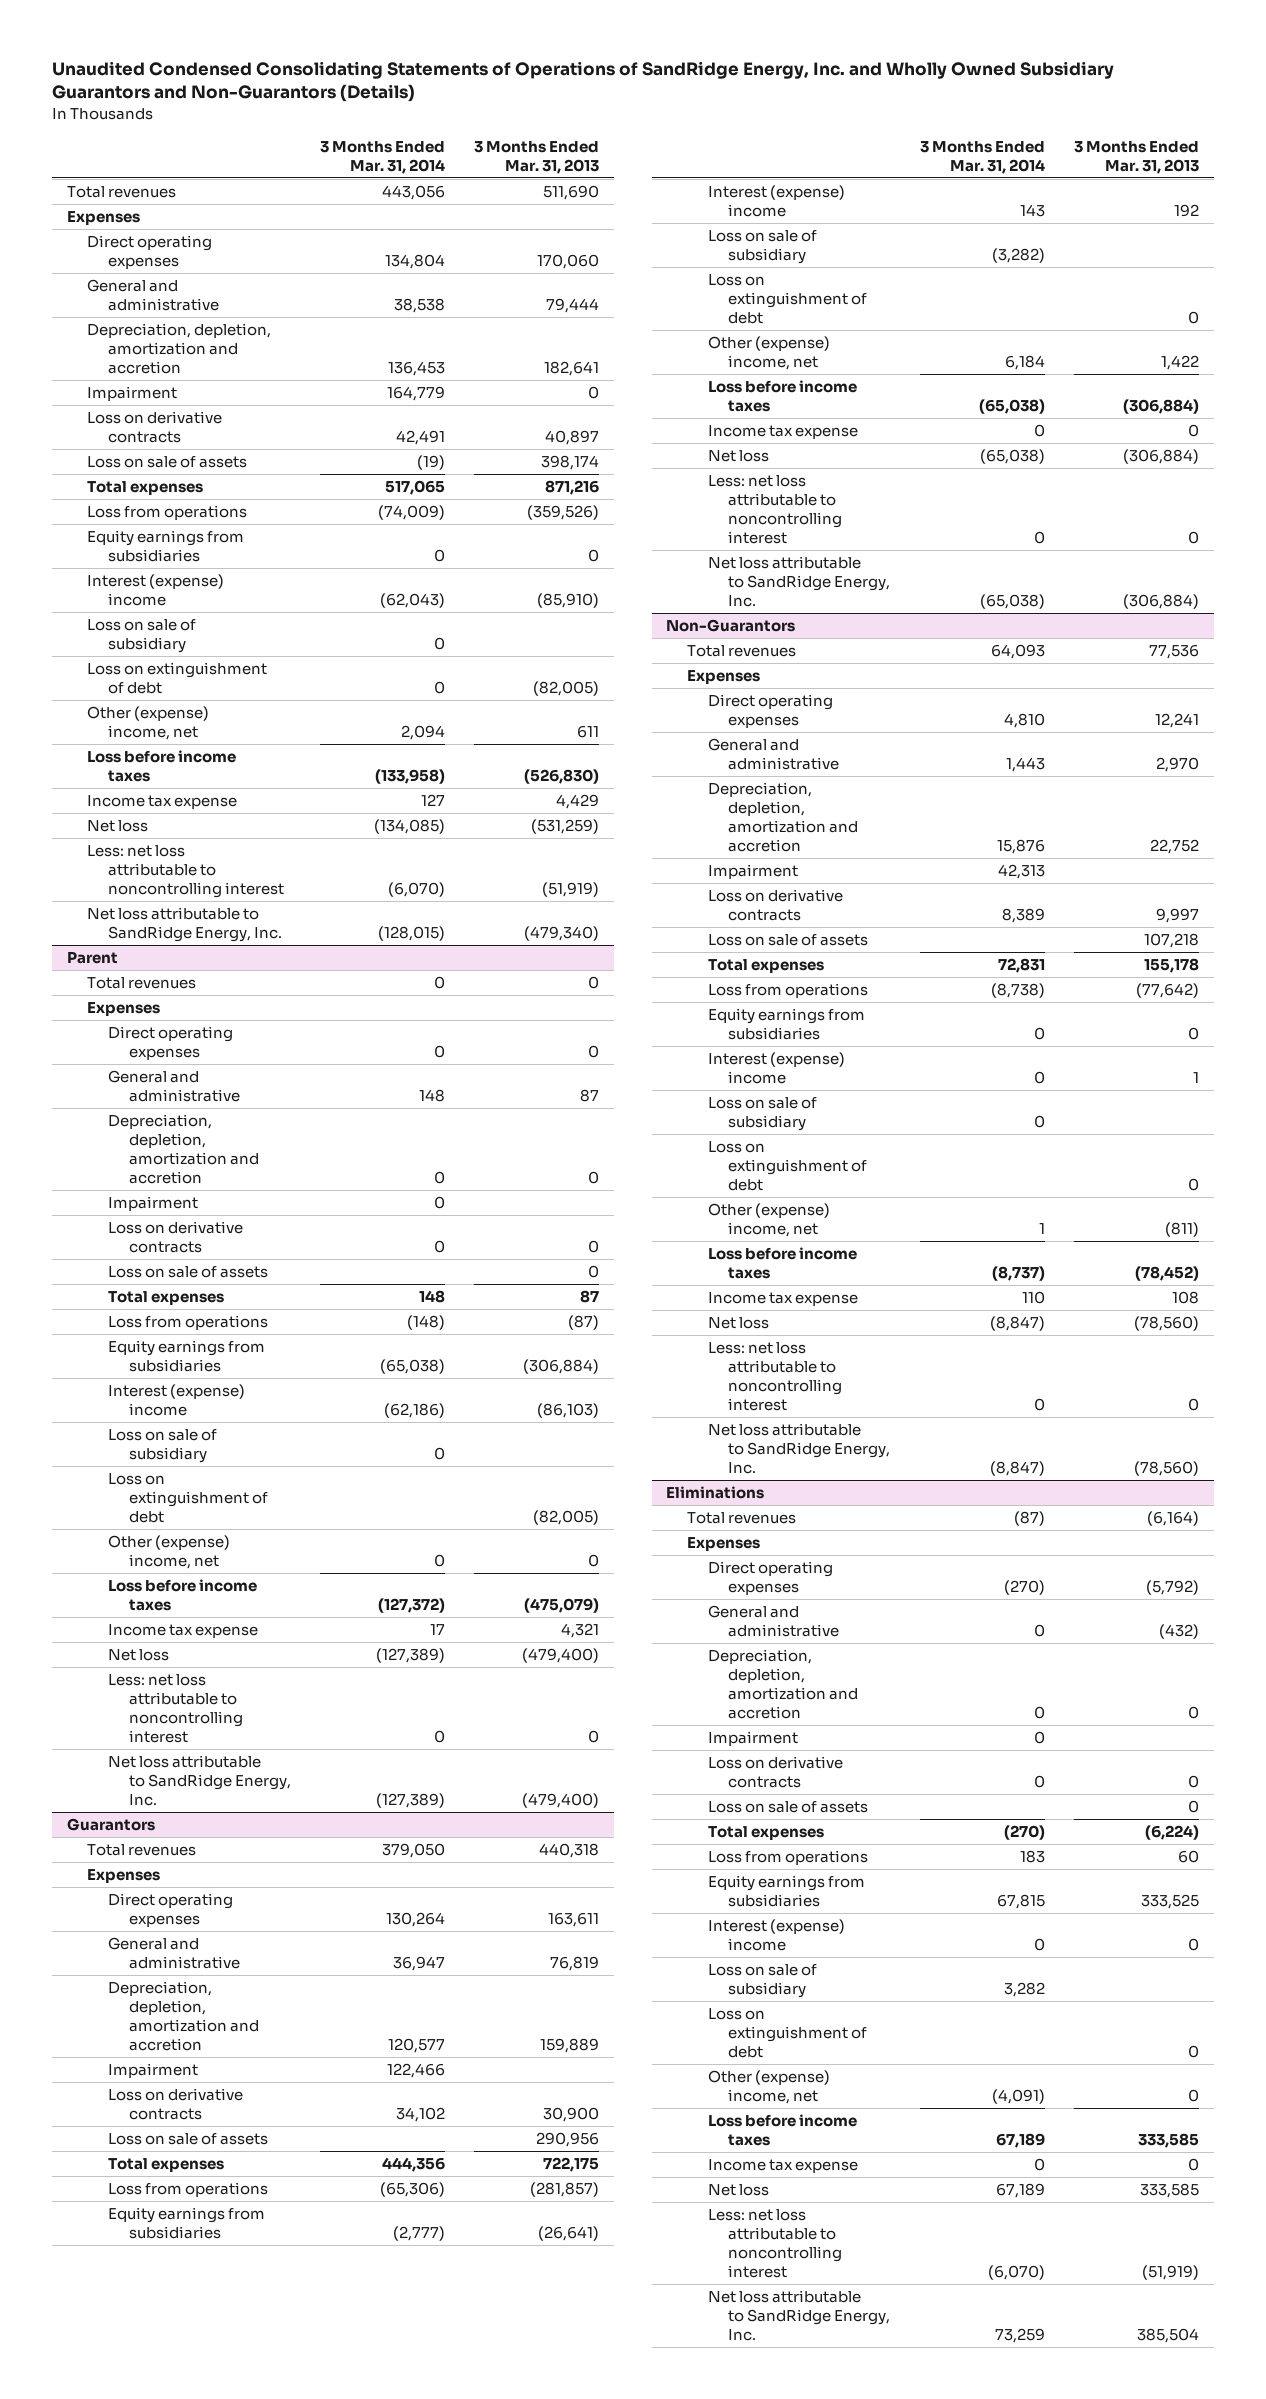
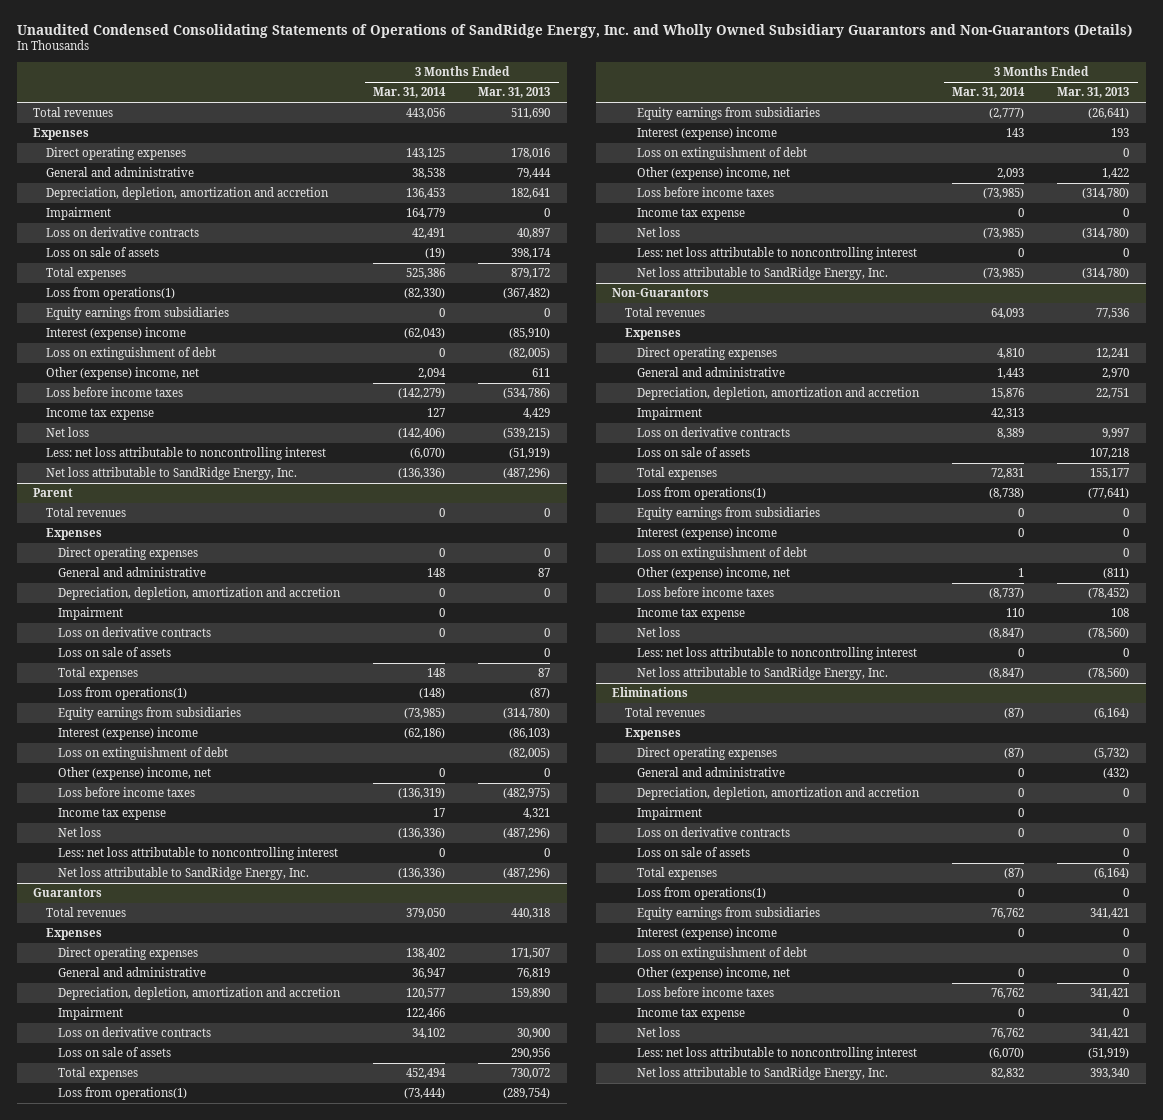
[385,253,446,269] 134,804 -> [406,148,446,160] 143,125
[537,253,600,269] 170,060 -> [511,148,551,160] 178,016
[385,479,446,495] 517,065 -> [406,268,446,280] 525,386
[545,479,600,495] 871,216 -> [511,268,551,280] 879,172
[87,504,248,520] Loss from operations -> [45,287,175,301] Loss from operations(1)
[378,504,446,520] (74,009) -> [404,288,446,300] (82,330)
[527,504,600,520] (359,526) -> [503,288,551,300] (367,482)
[87,618,197,653] Loss on sale of subsidiary -> none
[375,768,446,784] (133,958) -> [398,388,446,400] (142,279)
[524,768,600,784] (526,830) -> [503,388,551,400] (534,786)
[374,818,446,834] (134,085) -> [398,428,446,440] (142,406)
[531,818,600,834] (531,259) -> [503,428,551,440] (539,215)
[378,925,446,941] (128,015) -> [398,468,446,480] (136,336)
[524,925,600,941] (479,340) -> [503,468,551,480] (487,296)
[107,1314,268,1330] Loss from operations -> [57,687,187,701] Loss from operations(1)
[380,1358,446,1374] (65,038) -> [404,708,446,720] (73,985)
[523,1358,600,1374] (306,884) -> [503,708,551,720] (314,780)
[107,1428,217,1463] Loss on sale of subsidiary -> none
[378,1597,446,1613] (127,372) -> [398,788,446,800] (136,319)
[524,1597,600,1613] (475,079) -> [503,788,551,800] (482,975)
[376,1647,446,1663] (127,389) -> [398,828,446,840] (136,336)
[522,1647,600,1663] (479,400) -> [503,828,551,840] (487,296)
[376,1793,446,1809] (127,389) -> [398,868,446,880] (136,336)
[522,1793,600,1809] (479,400) -> [503,868,551,880] (487,296)
[386,1911,446,1927] 130,264 -> [406,948,446,960] 138,402
[548,1911,600,1927] 163,611 -> [511,948,551,960] 171,507
[540,2038,600,2054] 159,889 -> [511,988,551,1000] 159,890
[382,2156,446,2172] 444,356 -> [406,1068,447,1080] 452,494
[543,2156,600,2172] 722,175 -> [511,1068,551,1080] 730,072
[107,2181,268,2197] Loss from operations -> [57,1087,187,1101] Loss from operations(1)
[380,2181,446,2197] (65,306) -> [404,1088,446,1100] (73,444)
[530,2181,600,2197] (281,857) -> [503,1088,551,1100] (289,754)
[707,229,817,264] Loss on sale of subsidiary -> none
[1174,203,1200,217] 192 -> [1111,128,1130,138] 193
[1004,354,1045,370] 6,184 -> [997,168,1025,180] 2,093
[978,398,1045,414] (65,038) -> [983,188,1025,200] (73,985)
[1123,398,1200,414] (306,884) -> [1082,188,1130,200] (314,780)
[979,448,1045,464] (65,038) -> [983,228,1025,240] (73,985)
[1123,448,1200,464] (306,884) -> [1082,228,1130,240] (314,780)
[979,594,1045,610] (65,038) -> [983,268,1025,280] (73,985)
[1123,594,1200,610] (306,884) -> [1082,268,1130,280] (314,780)
[1150,839,1200,855] 22,752 -> [1096,388,1130,400] 22,751
[1144,957,1200,973] 155,178 -> [1090,468,1130,480] 155,177
[707,982,868,998] Loss from operations -> [637,487,767,501] Loss from operations(1)
[1136,982,1200,998] (77,642) -> [1088,488,1130,500] (77,641)
[707,1096,817,1131] Loss on sale of subsidiary -> none
[1193,1071,1200,1083] 1 -> [1123,528,1130,538] 0
[1003,1579,1045,1595] (270) -> [1004,748,1025,760] (87)
[1146,1579,1200,1595] (5,792) -> [1094,748,1130,760] (5,732)
[1003,1824,1045,1840] (270) -> [1004,868,1025,880] (87)
[1145,1824,1200,1840] (6,224) -> [1094,868,1130,880] (6,164)
[707,1849,868,1865] Loss from operations -> [637,887,767,901] Loss from operations(1)
[1019,1849,1045,1863] 183 -> [1018,888,1025,898] 0
[1178,1849,1200,1863] 60 -> [1123,888,1130,898] 0
[996,1893,1045,1909] 67,815 -> [991,908,1025,920] 76,762
[1141,1893,1200,1909] 333,525 -> [1090,908,1130,920] 341,421
[707,1963,817,1998] Loss on sale of subsidiary -> none
[991,2088,1045,2104] (4,091) -> [1018,968,1025,978] 0
[995,2132,1045,2148] 67,189 -> [991,988,1025,1000] 76,762
[1138,2132,1200,2148] 333,585 -> [1090,988,1130,1000] 341,421
[995,2182,1045,2198] 67,189 -> [991,1028,1025,1040] 76,762
[1140,2182,1200,2198] 333,585 -> [1090,1028,1130,1040] 341,421
[994,2328,1045,2344] 73,259 -> [991,1068,1025,1080] 82,832
[1137,2328,1200,2344] 385,504 -> [1090,1068,1130,1080] 393,340

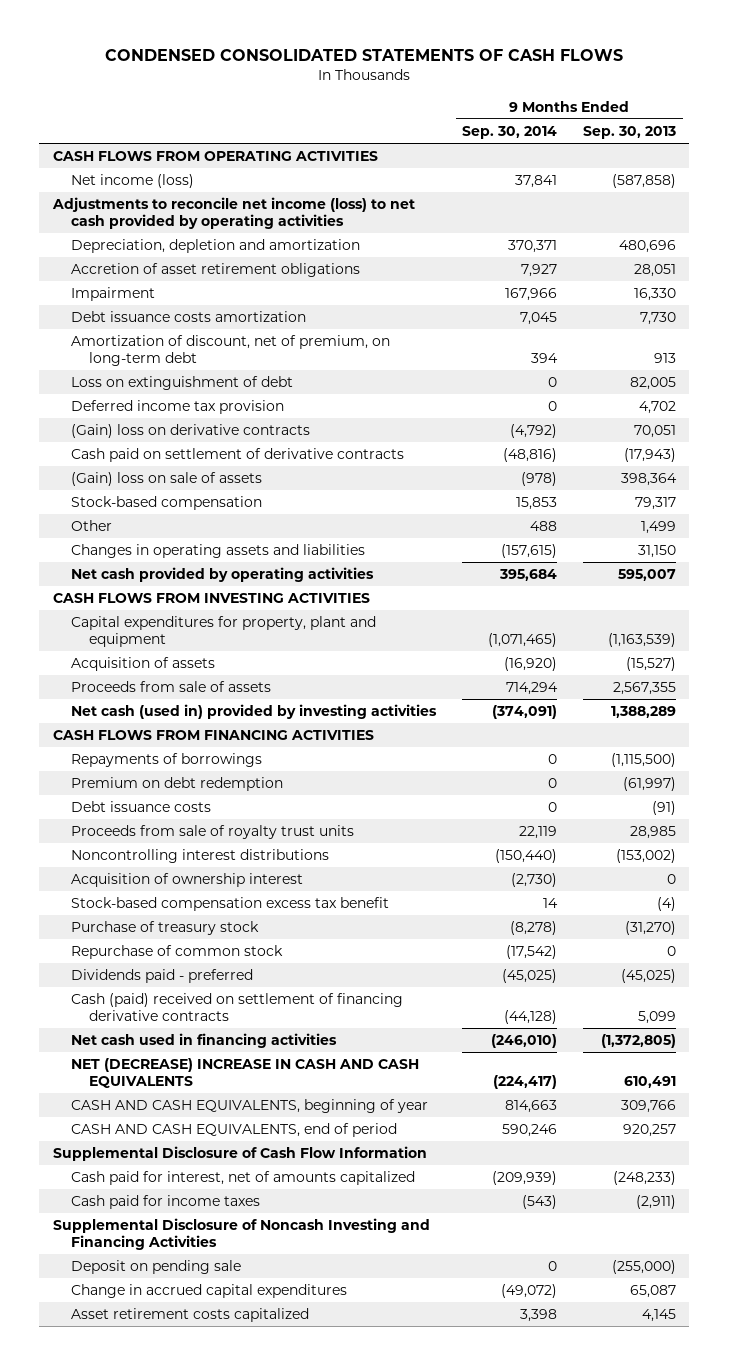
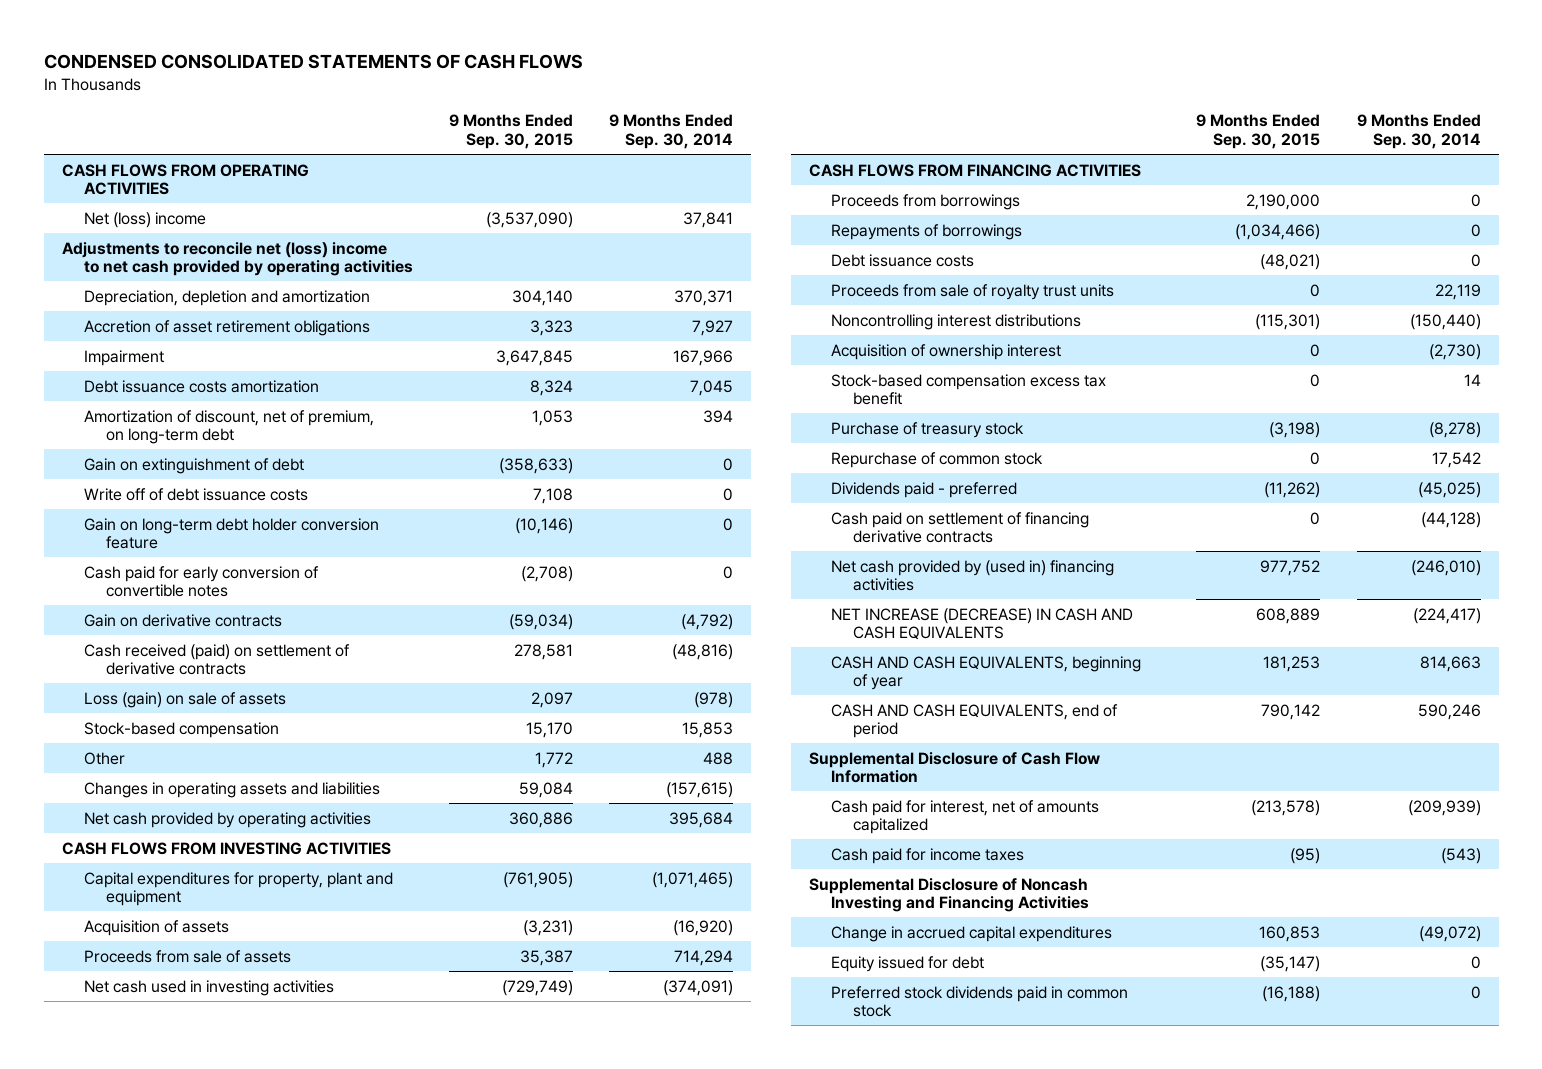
[583,125,677,139] Sep. 30, 2013 -> none
none -> [449,114,574,149] 9 Months Ended Sep. 30, 2015
[70,174,194,189] Net income (loss) -> [83,211,206,228] Net (loss) income
[51,197,415,229] Adjustments to reconcile net income (loss) to net cash provided by operating activities -> [61,241,413,277] Adjustments to reconcile net (loss) income to net cash provided by operating activities
[70,400,284,415] Deferred income tax provision -> none
[70,376,293,391] Loss on extinguishment of debt -> [83,457,304,474] Gain on extinguishment of debt
none -> [83,487,308,501] Write off of debt issuance costs
none -> [83,517,379,550] Gain on long-term debt holder conversion feature
none -> [83,565,319,598] Cash paid for early conversion of convertible notes
[70,424,310,439] (Gain) loss on derivative contracts -> [83,613,282,627] Gain on derivative contracts
[70,448,404,463] Cash paid on settlement of derivative contracts -> [83,643,350,676] Cash received (paid) on settlement of derivative contracts
[70,472,262,487] (Gain) loss on sale of assets -> [83,691,286,708] Loss (gain) on sale of assets
[70,704,437,720] Net cash (used in) provided by investing activities -> [83,979,334,996] Net cash used in investing activities
none -> [831,193,1021,210] Proceeds from borrowings
[70,777,283,792] Premium on debt redemption -> none
[506,945,558,960] (17,542) -> [1431,451,1481,468] 17,542
[70,993,403,1021] Cash (paid) received on settlement of financing derivative contracts -> [831,511,1090,544] Cash paid on settlement of financing derivative contracts
[70,1033,337,1049] Net cash used in financing activities -> [831,559,1115,592] Net cash provided by (used in) financing activities
[70,1058,419,1088] NET (DECREASE) INCREASE IN CASH AND CASH EQUIVALENTS -> [831,607,1134,641] NET INCREASE (DECREASE) IN CASH AND CASH EQUIVALENTS
[70,1260,241,1275] Deposit on pending sale -> none
[70,1308,309,1323] Asset retirement costs capitalized -> none
none -> [831,955,985,972] Equity issued for debt
none -> [831,985,1129,1018] Preferred stock dividends paid in common stock

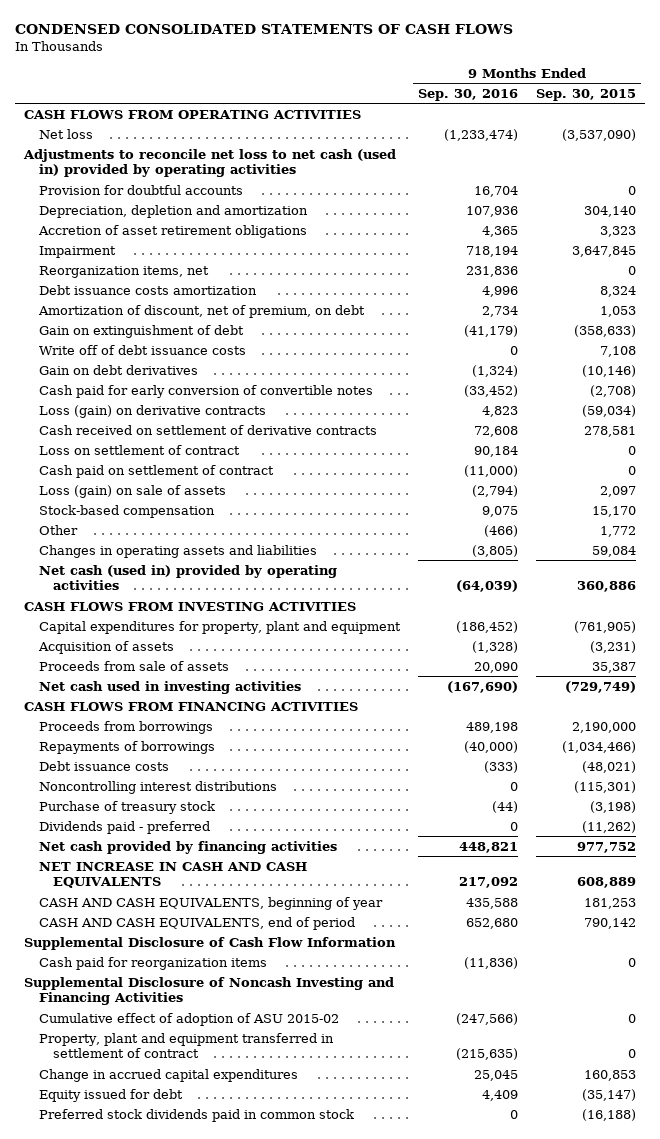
[609,114,734,149] 9 Months Ended Sep. 30, 2014 -> none
none -> [417,88,518,101] Sep. 30, 2016
[83,211,206,228] Net (loss) income -> [38,128,93,139] Net loss
[61,241,413,277] Adjustments to reconcile net (loss) income to net cash provided by operating activities -> [23,148,397,178] Adjustments to reconcile net loss to net cash (used in) provided by operating activities
none -> [38,184,243,195] Provision for doubtful accounts
none -> [38,265,209,278] Reorganization items, net
[83,409,374,445] Amortization of discount, net of premium, on long-term debt -> [37,304,365,318] Amortization of discount, net of premium, on debt
[83,517,379,550] Gain on long-term debt holder conversion feature -> [38,364,198,375] Gain on debt derivatives
[83,613,282,627] Gain on derivative contracts -> [38,404,266,418] Loss (gain) on derivative contracts
[83,643,350,676] Cash received (paid) on settlement of derivative contracts -> [38,424,377,435] Cash received on settlement of derivative contracts
none -> [38,444,240,455] Loss on settlement of contract
none -> [38,464,274,478] Cash paid on settlement of contract
[83,811,371,828] Net cash provided by operating activities -> [38,564,337,591] Net cash (used in) provided by operating activities
[831,283,1115,300] Proceeds from sale of royalty trust units -> none
[831,343,1062,360] Acquisition of ownership interest -> none
[831,373,1107,406] Stock-based compensation excess tax benefit -> none
[831,451,1044,468] Repurchase of common stock -> none
[831,511,1090,544] Cash paid on settlement of financing derivative contracts -> none
[831,559,1115,592] Net cash provided by (used in) financing activities -> [38,840,337,854] Net cash provided by financing activities
[831,607,1134,641] NET INCREASE (DECREASE) IN CASH AND CASH EQUIVALENTS -> [38,861,307,889] NET INCREASE IN CASH AND CASH EQUIVALENTS
[831,799,1100,835] Cash paid for interest, net of amounts capitalized -> none
[831,847,1025,864] Cash paid for income taxes -> none
none -> [38,956,267,970] Cash paid for reorganization items
none -> [38,1012,339,1026] Cumulative effect of adoption of ASU 2015-02
none -> [38,1032,334,1059] Property, plant and equipment transferred in settlement of contract

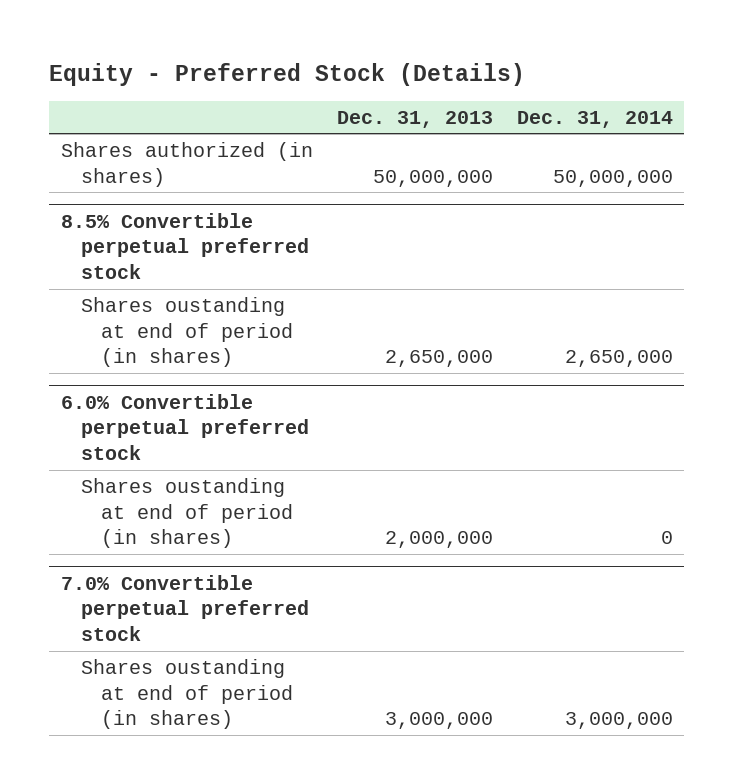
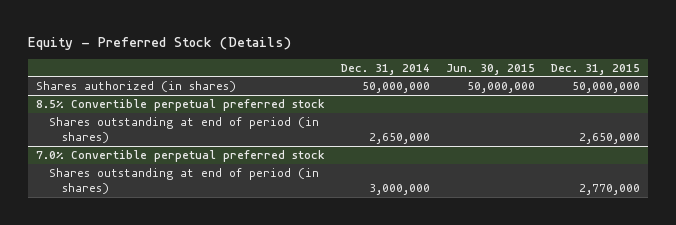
[336,110,493,128] Dec. 31, 2013 -> none
none -> [445,63,535,75] Jun. 30, 2015
none -> [550,63,640,75] Dec. 31, 2015
[61,393,310,461] 6.0% Convertible perpetual preferred stock -> none
[81,477,293,549] Shares oustanding at end of period (in shares) -> none
[81,296,293,368] Shares oustanding at end of period (in shares) -> [49,116,320,143] Shares outstanding at end of period (in shares)
[81,658,293,730] Shares oustanding at end of period (in shares) -> [49,167,320,194] Shares outstanding at end of period (in shares)

